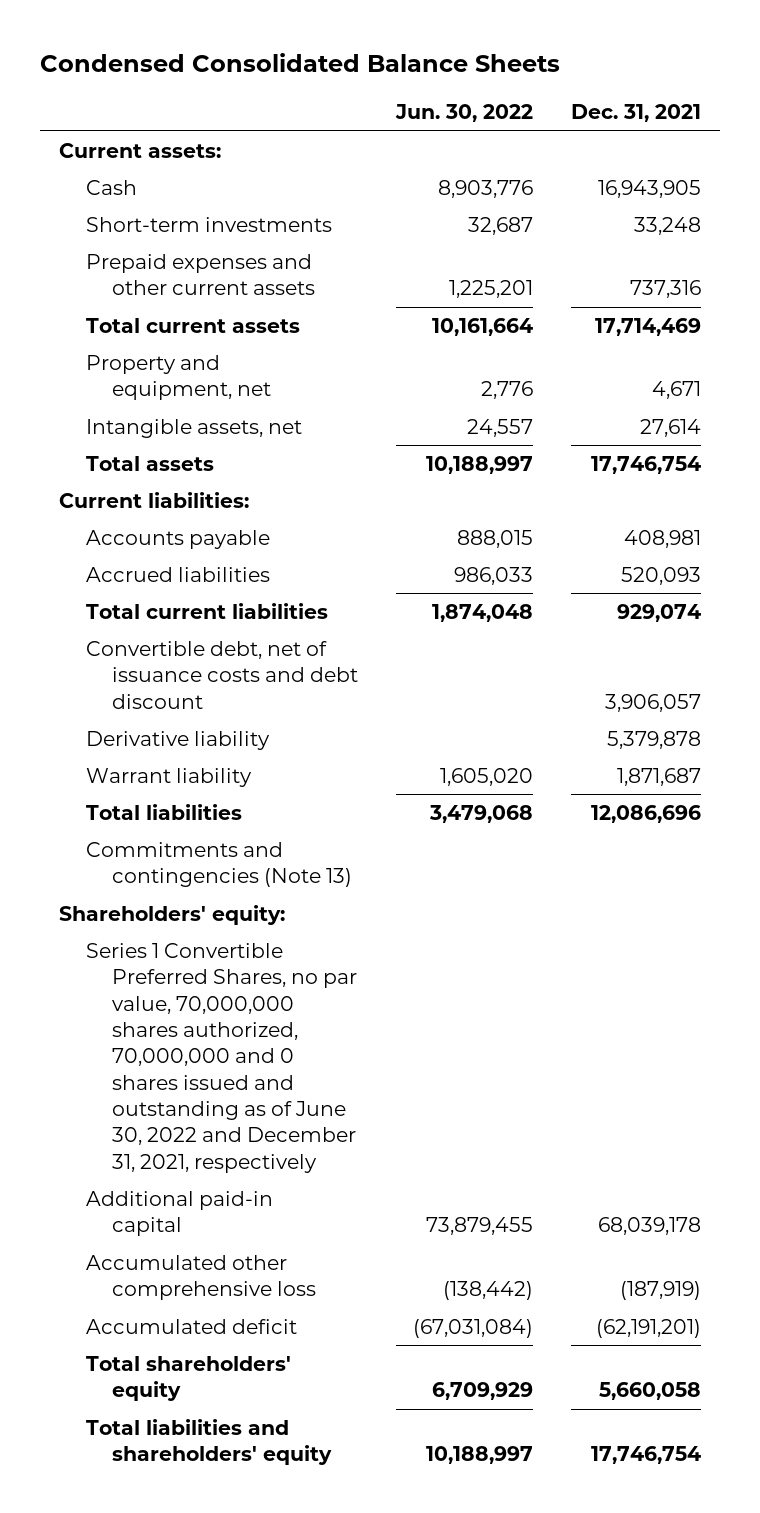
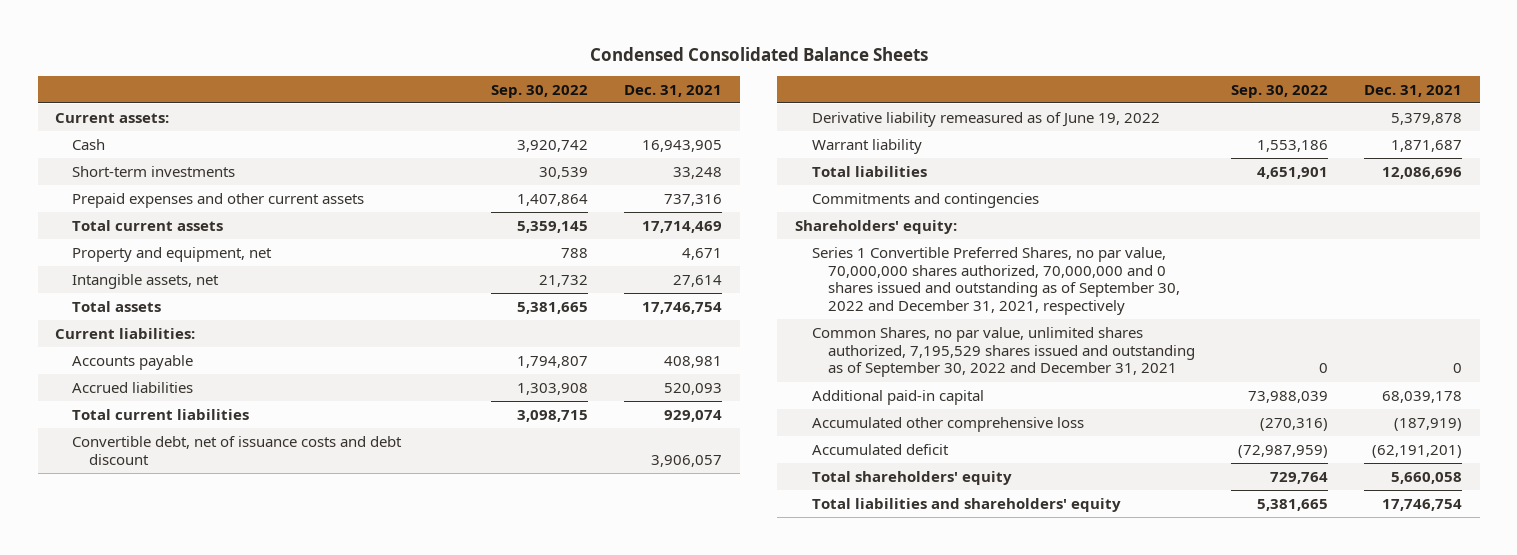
[395,104,534,123] Jun. 30, 2022 -> none
none -> [491,84,589,98] Sep. 30, 2022
[85,730,270,750] Derivative liability -> [811,112,1160,128] Derivative liability remeasured as of June 19, 2022
[85,841,353,888] Commitments and contingencies (Note 13) -> [811,193,1039,209] Commitments and contingencies
[85,942,358,1173] Series 1 Convertible Preferred Shares, no par value, 70,000,000 shares authorized, 70,000,000 and 0 shares issued and outstanding as of June 30, 2022 and December 31, 2021, respectively -> [811,247,1181,315] Series 1 Convertible Preferred Shares, no par value, 70,000,000 shares authorized, 70,000,000 and 0 shares issued and outstanding as of September 30, 2022 and December 31, 2021, respectively
none -> [811,327,1196,378] Common Shares, no par value, unlimited shares authorized, 7,195,529 shares issued and outstanding as of September 30, 2022 and December 31, 2021

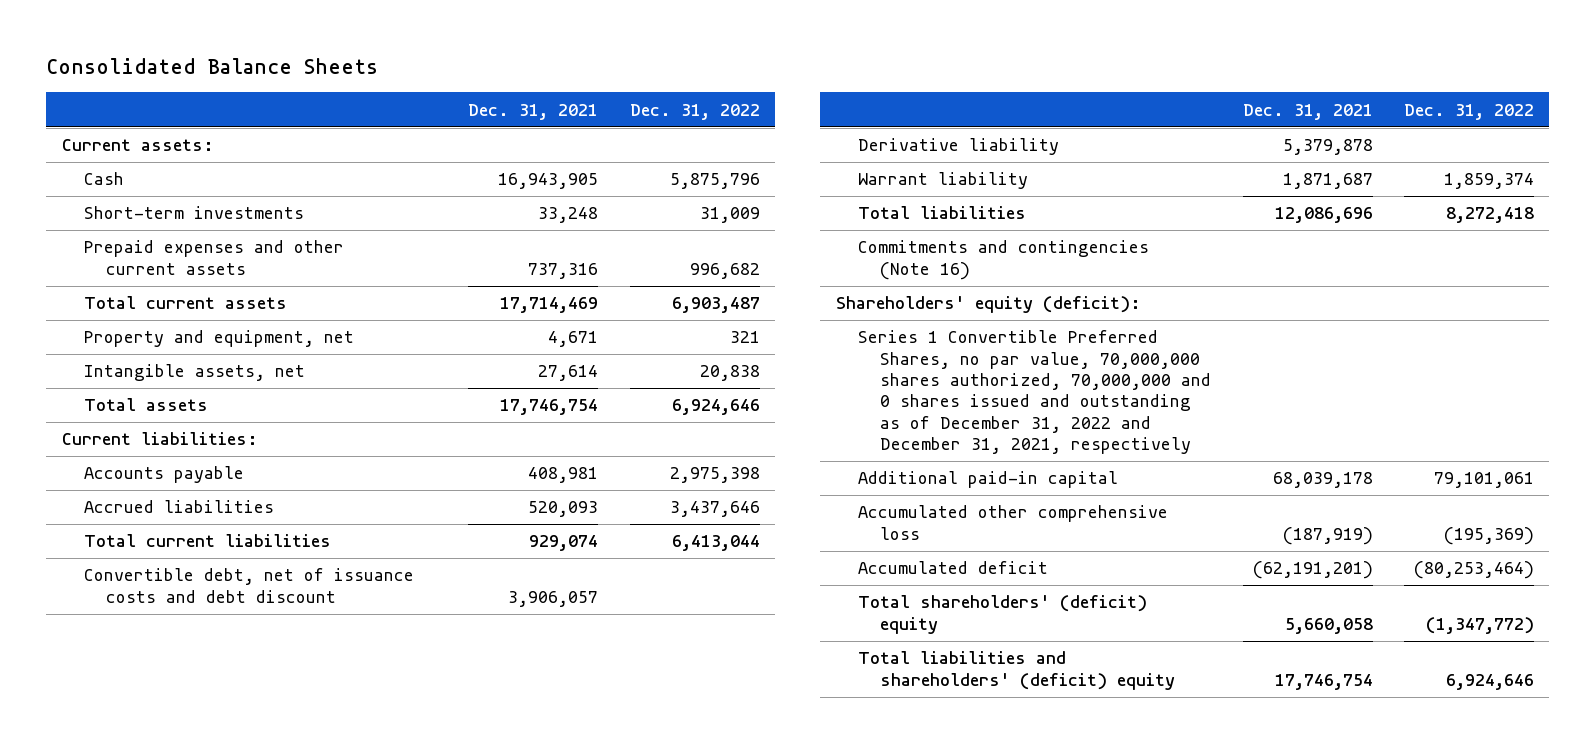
[589,46,928,61] Condensed Consolidated Balance Sheets -> [46,58,379,75] Consolidated Balance Sheets
[491,84,589,98] Sep. 30, 2022 -> none
none -> [629,103,760,120] Dec. 31, 2022
[811,112,1160,128] Derivative liability remeasured as of June 19, 2022 -> [858,138,1060,156] Derivative liability
[811,327,1196,378] Common Shares, no par value, unlimited shares authorized, 7,195,529 shares issued and outstanding as of September 30, 2022 and December 31, 2021 -> none
[811,193,1039,209] Commitments and contingencies -> [858,240,1150,280] Commitments and contingencies (Note 16)
[795,220,958,235] Shareholders' equity: -> [836,296,1142,314] Shareholders' equity (deficit):
[811,247,1181,315] Series 1 Convertible Preferred Shares, no par value, 70,000,000 shares authorized, 70,000,000 and 0 shares issued and outstanding as of September 30, 2022 and December 31, 2021, respectively -> [858,330,1212,454] Series 1 Convertible Preferred Shares, no par value, 70,000,000 shares authorized, 70,000,000 and 0 shares issued and outstanding as of December 31, 2022 and December 31, 2021, respectively
[811,471,1012,486] Total shareholders' equity -> [858,595,1148,634] Total shareholders' (deficit) equity
[811,498,1121,513] Total liabilities and shareholders' equity -> [858,651,1176,690] Total liabilities and shareholders' (deficit) equity

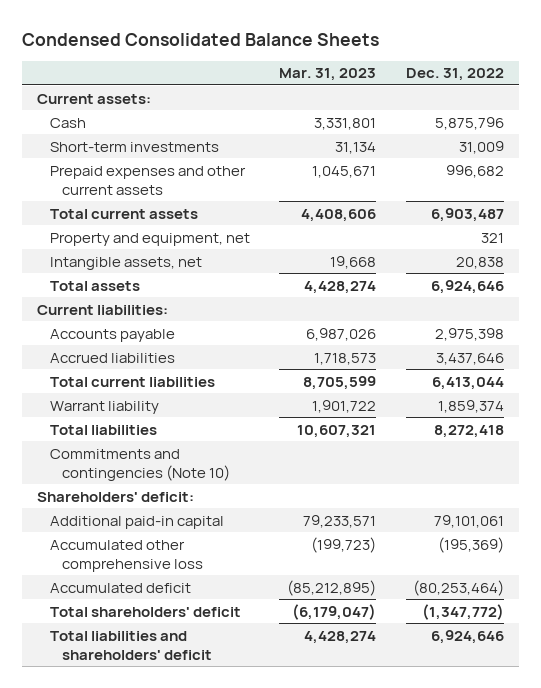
[46,58,379,75] Consolidated Balance Sheets -> [22,32,380,46] Condensed Consolidated Balance Sheets
[468,103,599,120] Dec. 31, 2021 -> none
none -> [279,68,377,82] Mar. 31, 2023
[83,568,414,603] Convertible debt, net of issuance costs and debt discount -> none
[858,138,1060,156] Derivative liability -> none
[858,330,1212,454] Series 1 Convertible Preferred Shares, no par value, 70,000,000 shares authorized, 70,000,000 and 0 shares issued and outstanding as of December 31, 2022 and December 31, 2021, respectively -> none
[858,240,1150,280] Commitments and contingencies (Note 16) -> [49,448,231,481] Commitments and contingencies (Note 10)
[836,296,1142,314] Shareholders' equity (deficit): -> [37,491,195,502] Shareholders' deficit:
[858,595,1148,634] Total shareholders' (deficit) equity -> [49,606,241,617] Total shareholders' deficit
[858,651,1176,690] Total liabilities and shareholders' (deficit) equity -> [49,630,213,660] Total liabilities and shareholders' deficit

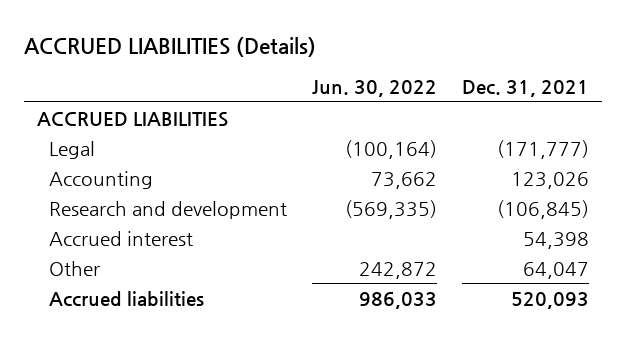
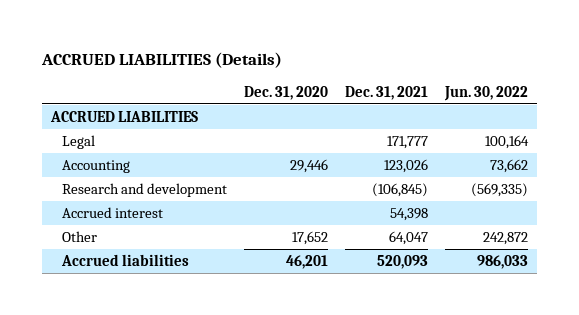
none -> [244,85,329,100] Dec. 31, 2020
[345,139,438,159] (100,164) -> [485,135,530,150] 100,164
[497,139,590,159] (171,777) -> [387,136,429,150] 171,777

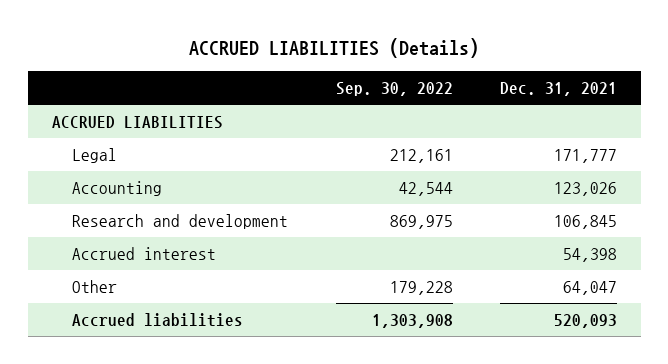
[244,85,329,100] Dec. 31, 2020 -> none
[444,85,529,101] Jun. 30, 2022 -> none
none -> [335,82,453,97] Sep. 30, 2022
[372,183,429,198] (106,845) -> [553,214,617,229] 106,845

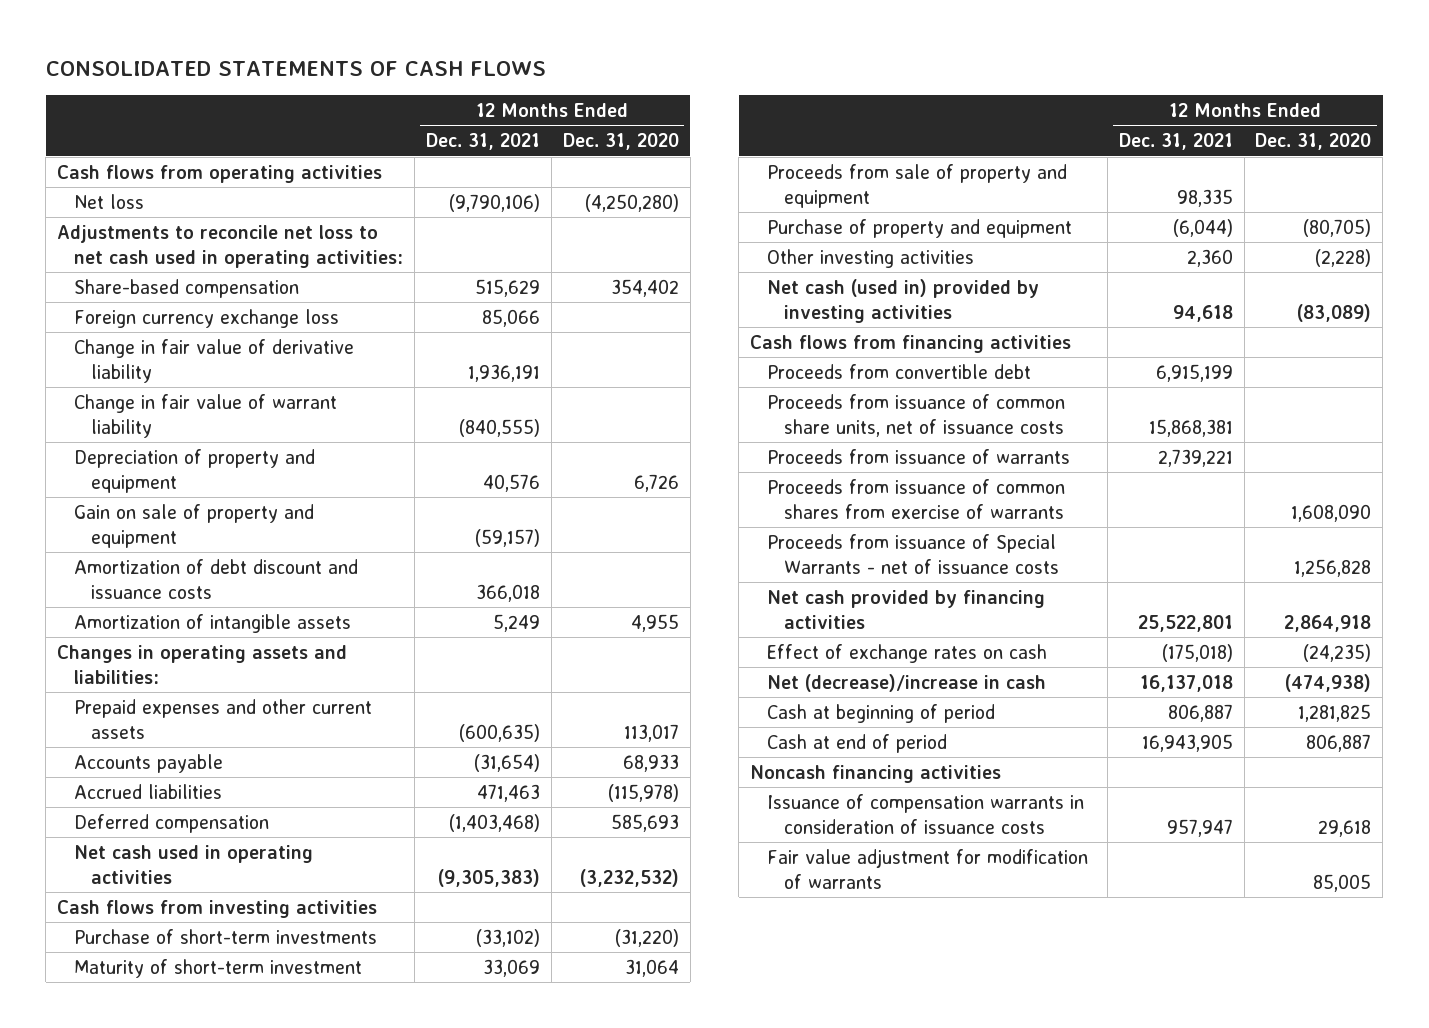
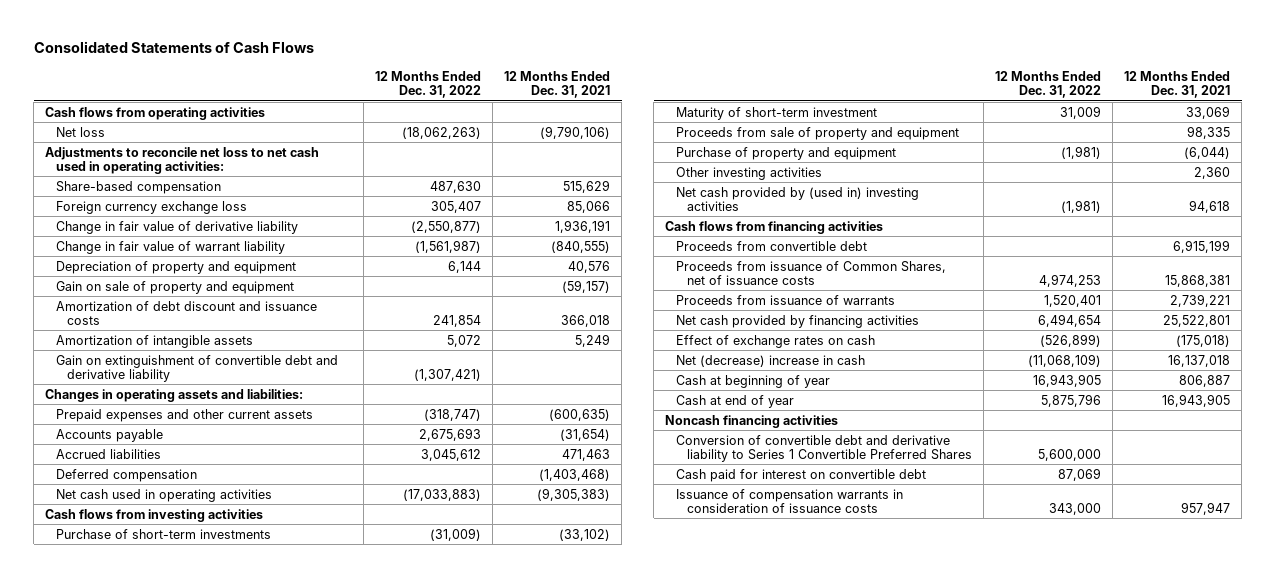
[45,60,546,76] CONSOLIDATED STATEMENTS OF CASH FLOWS -> [33,41,314,54] Consolidated Statements of Cash Flows
[562,133,679,151] Dec. 31, 2020 -> none
none -> [375,70,482,99] 12 Months Ended Dec. 31, 2022
none -> [56,354,339,383] Gain on extinguishment of convertible debt and derivative liability
[767,278,1040,323] Net cash (used in) provided by investing activities -> [676,186,920,212] Net cash provided by (used in) investing activities
[767,393,1066,437] Proceeds from issuance of common share units, net of issuance costs -> [676,260,947,286] Proceeds from issuance of Common Shares, net of issuance costs
[767,478,1066,519] Proceeds from issuance of common shares from exercise of warrants -> none
[767,533,1060,574] Proceeds from issuance of Special Warrants - net of issuance costs -> none
[767,673,1047,692] Net (decrease)/increase in cash -> [676,354,866,367] Net (decrease) increase in cash
[767,703,996,723] Cash at beginning of period -> [676,374,831,388] Cash at beginning of year
[767,733,948,753] Cash at end of period -> [676,394,795,408] Cash at end of year
none -> [676,434,973,463] Conversion of convertible debt and derivative liability to Series 1 Convertible Preferred Shares
none -> [676,468,927,482] Cash paid for interest on convertible debt
[767,848,1089,889] Fair value adjustment for modification of warrants -> none

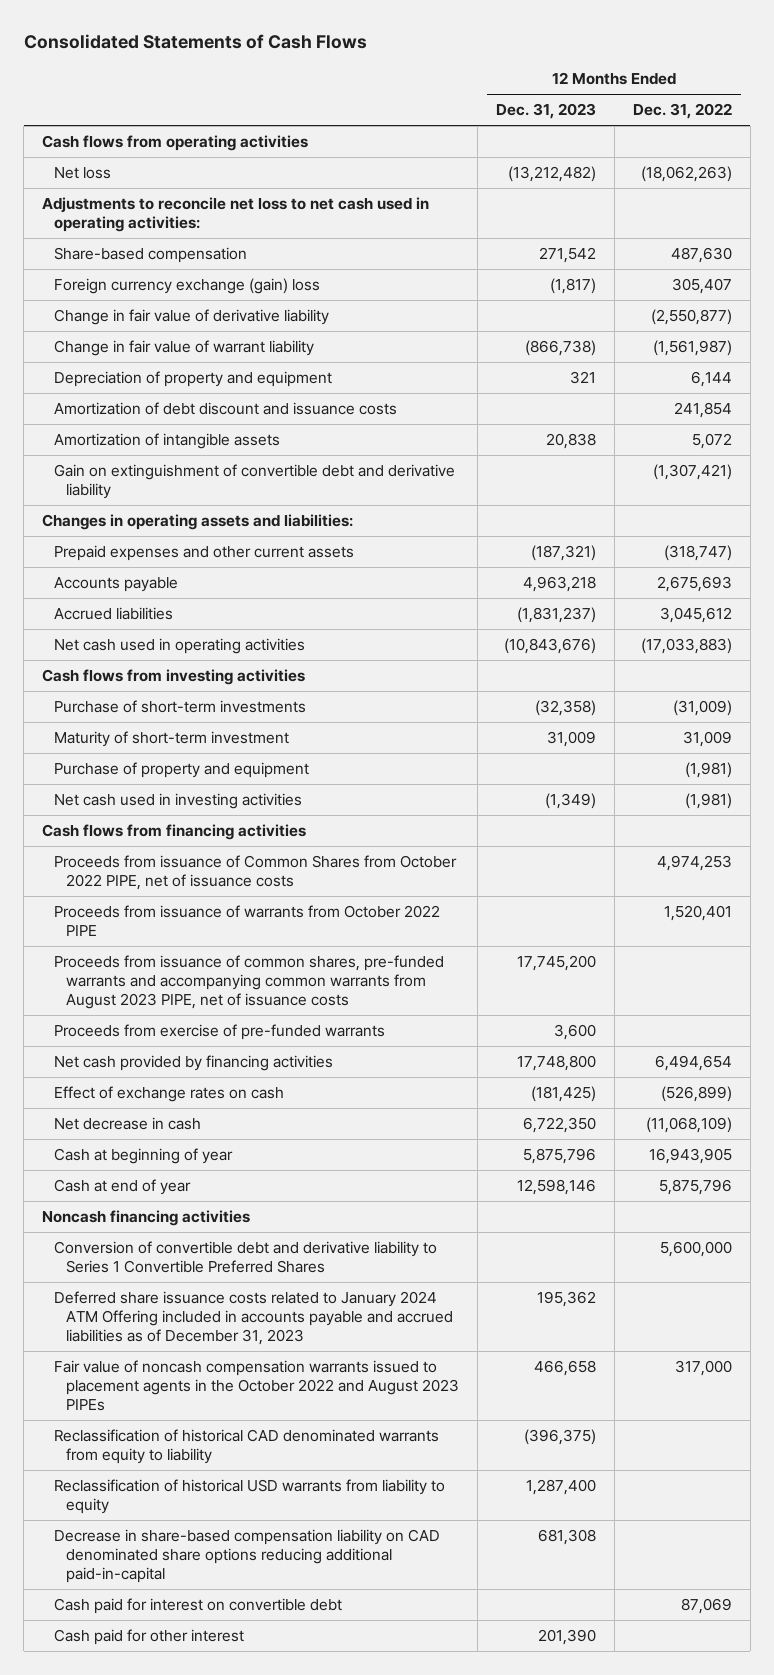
[504,70,611,99] 12 Months Ended Dec. 31, 2021 -> none
none -> [496,103,597,120] Dec. 31, 2023
[56,200,248,214] Foreign currency exchange loss -> [54,278,321,295] Foreign currency exchange (gain) loss
[56,280,295,294] Gain on sale of property and equipment -> none
[56,468,198,482] Deferred compensation -> none
[676,126,960,140] Proceeds from sale of property and equipment -> none
[676,166,823,180] Other investing activities -> none
[676,186,920,212] Net cash provided by (used in) investing activities -> [54,793,303,810] Net cash used in investing activities
[676,240,868,251] Proceeds from convertible debt -> none
[676,260,947,286] Proceeds from issuance of Common Shares, net of issuance costs -> [54,855,458,891] Proceeds from issuance of Common Shares from October 2022 PIPE, net of issuance costs
[676,294,896,305] Proceeds from issuance of warrants -> [54,905,441,937] Proceeds from issuance of warrants from October 2022 PIPE
none -> [54,955,445,1010] Proceeds from issuance of common shares, pre-funded warrants and accompanying common warrants from August 2023 PIPE, net of issuance costs
none -> [54,1024,386,1041] Proceeds from exercise of pre-funded warrants
[676,354,866,367] Net (decrease) increase in cash -> [54,1117,202,1131] Net decrease in cash
none -> [54,1291,454,1346] Deferred share issuance costs related to January 2024 ATM Offering included in accounts payable and accrued liabilities as of December 31, 2023
none -> [54,1360,460,1412] Fair value of noncash compensation warrants issued to placement agents in the October 2022 and August 2023 PIPEs
none -> [54,1429,440,1465] Reclassification of historical CAD denominated warrants from equity to liability
none -> [54,1479,446,1515] Reclassification of historical USD warrants from liability to equity
none -> [54,1529,441,1584] Decrease in share-based compensation liability on CAD denominated share options reducing additional paid-in-capital
[676,488,904,514] Issuance of compensation warrants in consideration of issuance costs -> none
none -> [54,1629,245,1646] Cash paid for other interest

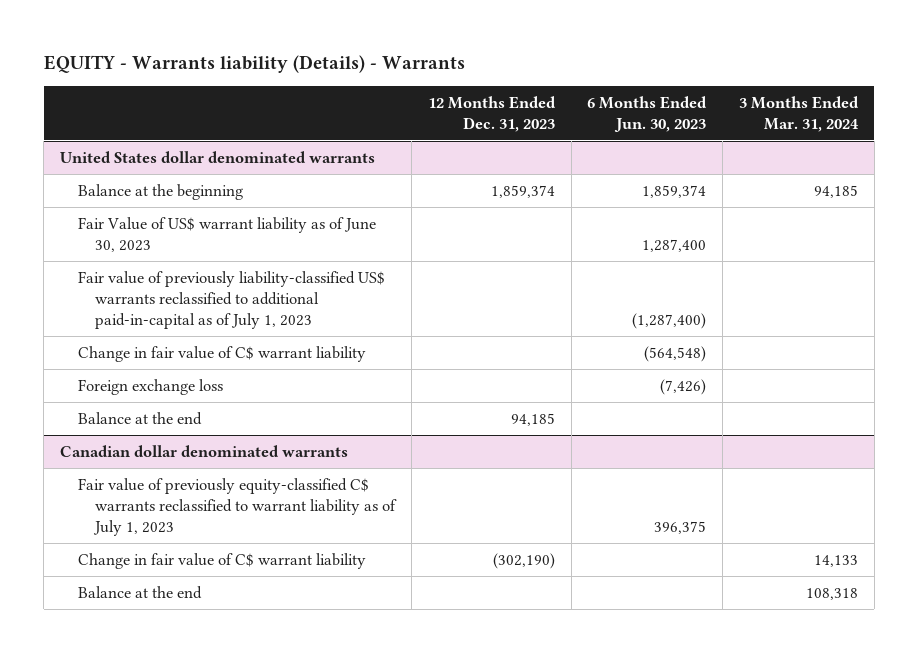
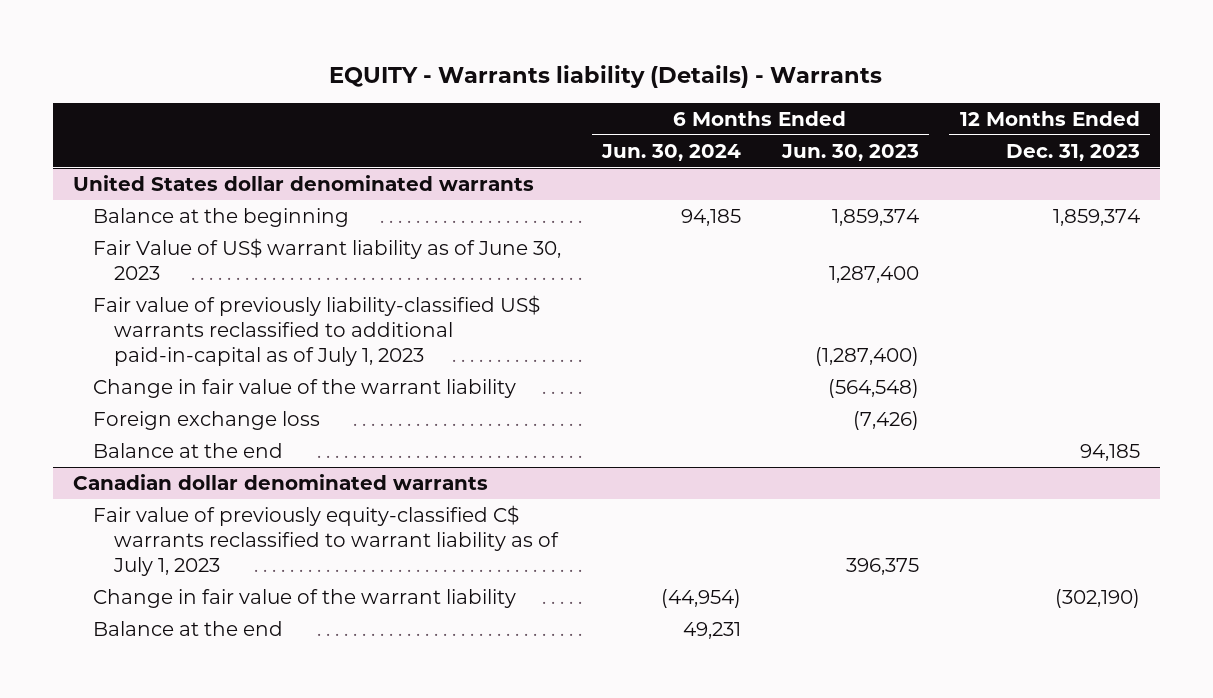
[738,95,859,132] 3 Months Ended Mar. 31, 2024 -> none
none -> [601,143,742,161] Jun. 30, 2024
[77,345,366,362] Change in fair value of C$ warrant liability -> [93,378,517,398] Change in fair value of the warrant liability
[77,552,366,569] Change in fair value of C$ warrant liability -> [93,588,517,608] Change in fair value of the warrant liability

